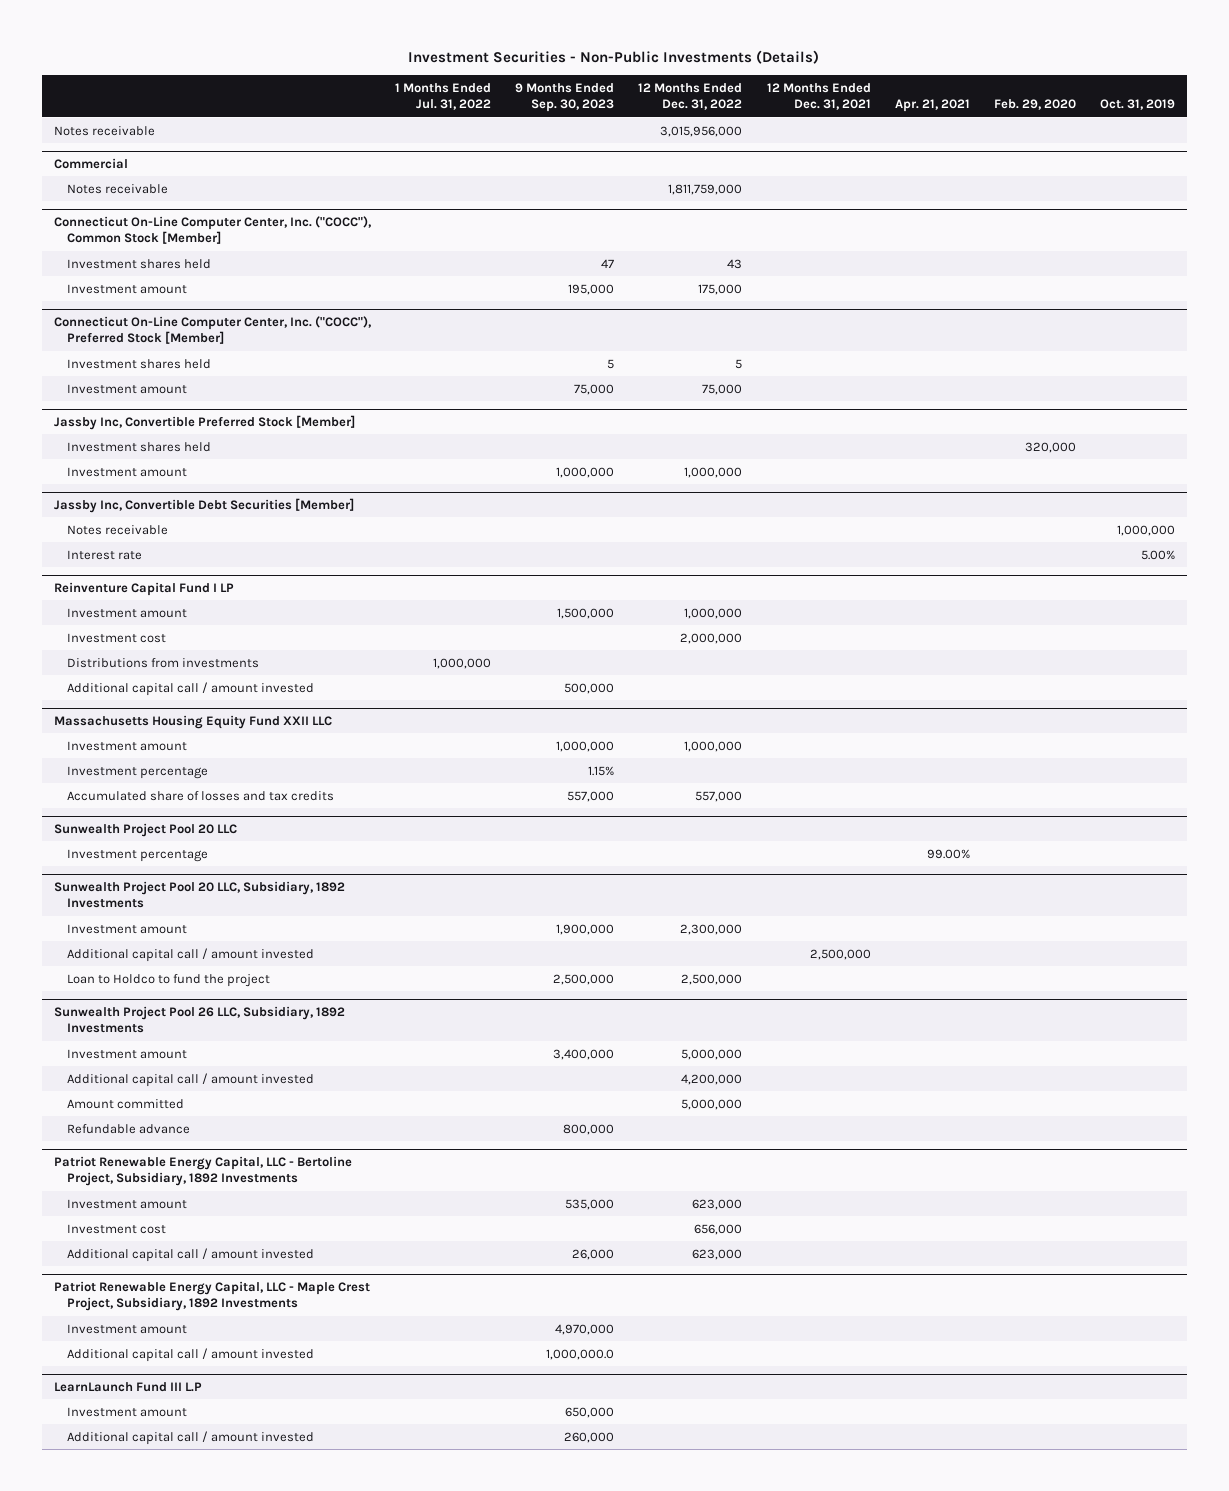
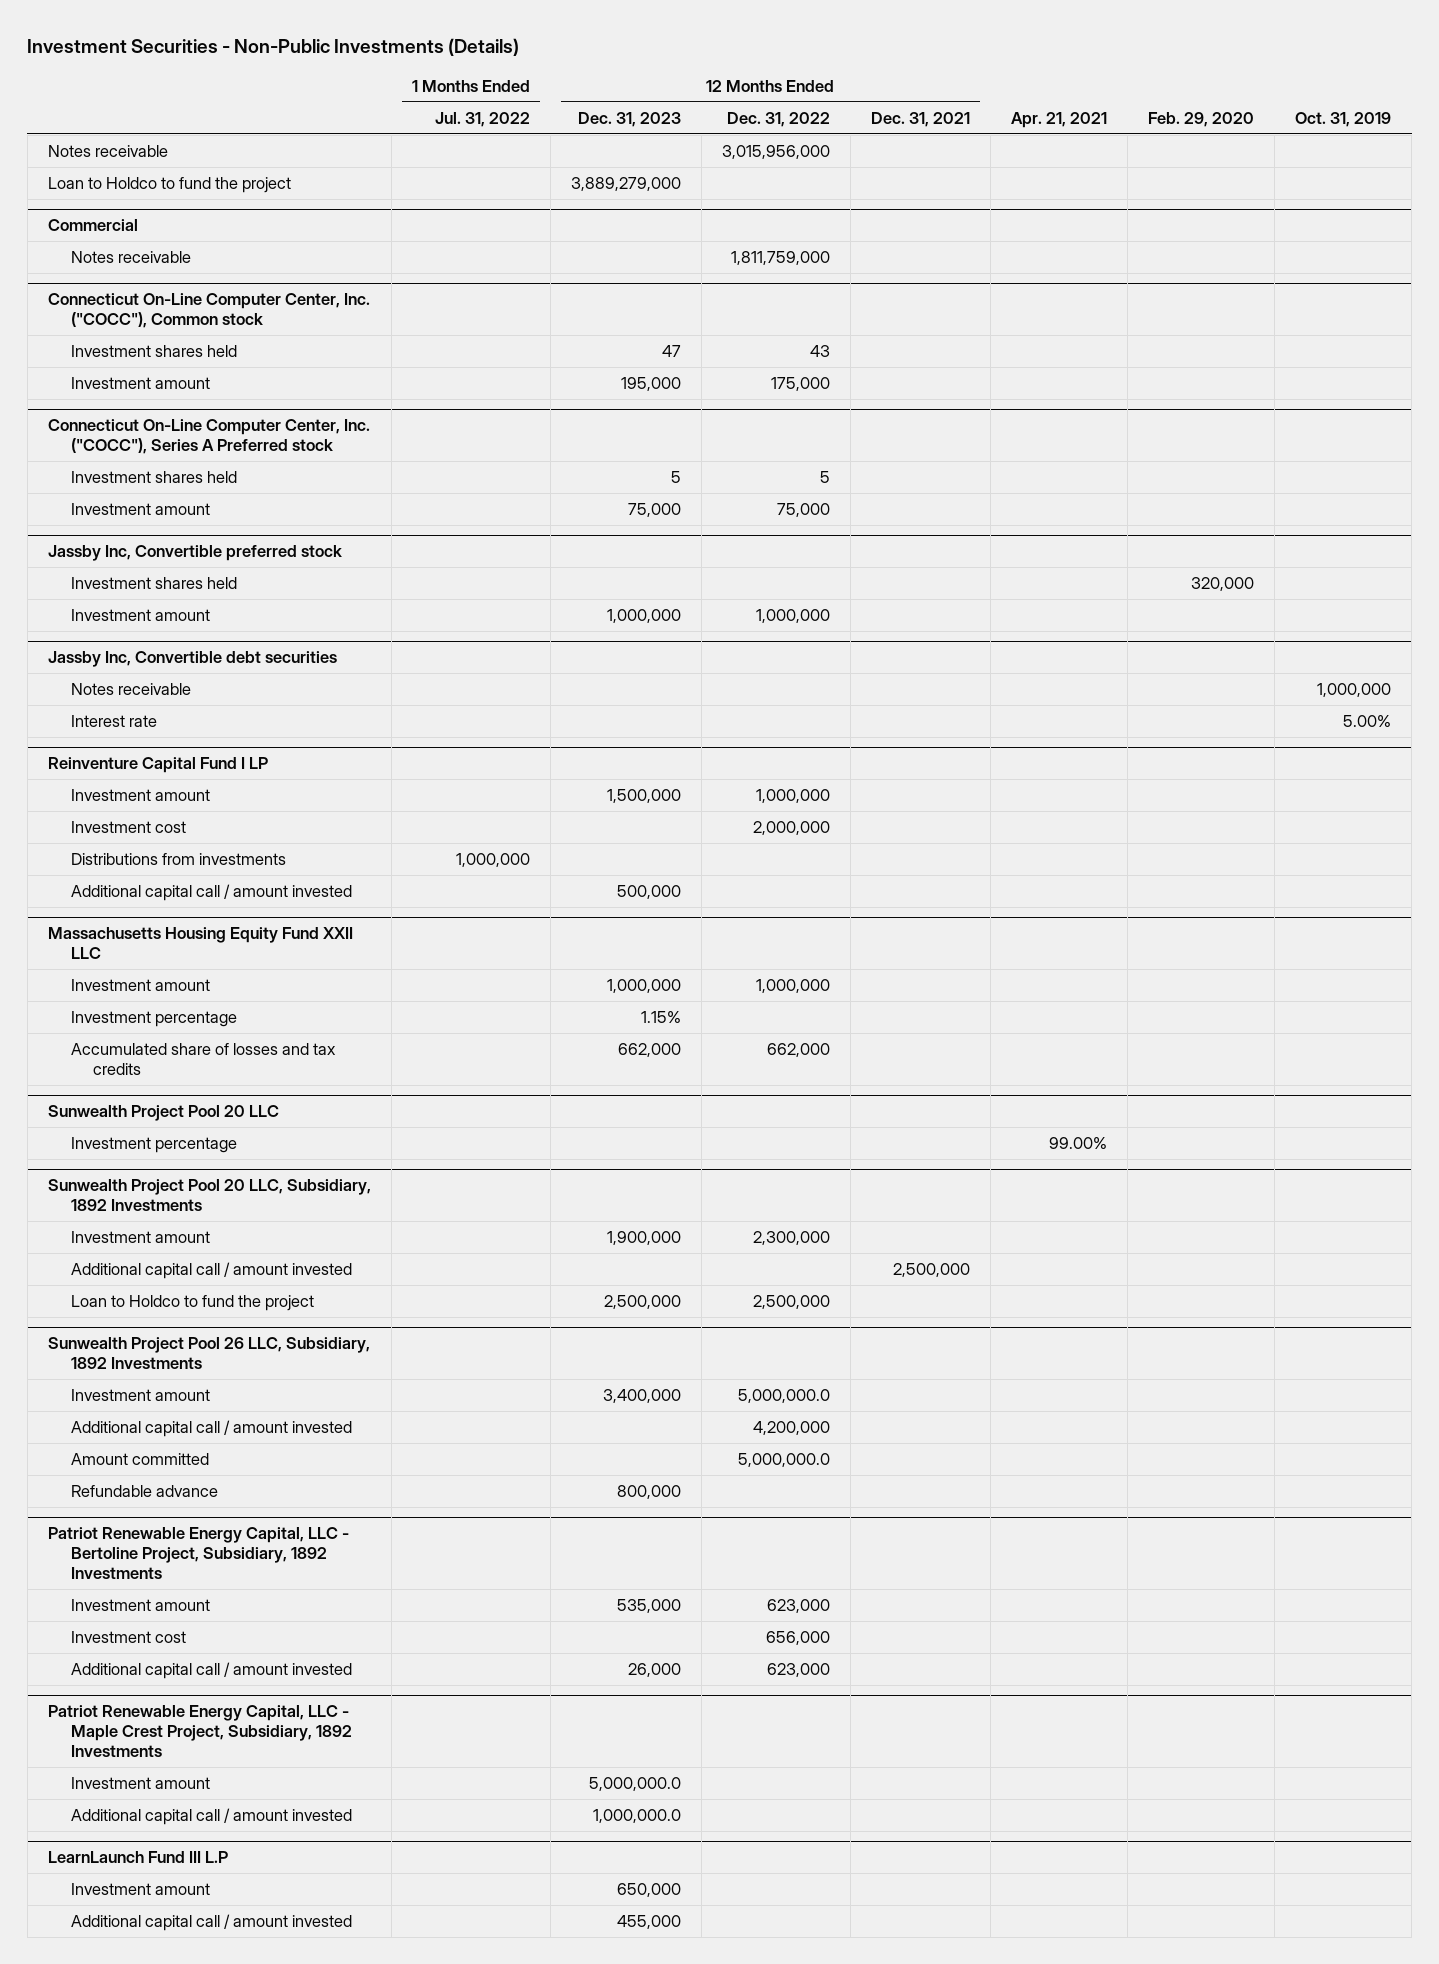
[515,82,615,112] 9 Months Ended Sep. 30, 2023 -> none
none -> [577,111,681,127] Dec. 31, 2023
none -> [47,177,291,194] Loan to Holdco to fund the project
[53,215,371,244] Connecticut On-Line Computer Center, Inc. ("COCC"), Common Stock [Member] -> [47,293,370,329] Connecticut On-Line Computer Center, Inc. ("COCC"), Common stock
[53,315,371,344] Connecticut On-Line Computer Center, Inc. ("COCC"), Preferred Stock [Member] -> [47,419,370,455] Connecticut On-Line Computer Center, Inc. ("COCC"), Series A Preferred stock
[53,414,355,430] Jassby Inc, Convertible Preferred Stock [Member] -> [47,545,342,562] Jassby Inc, Convertible preferred stock
[53,497,354,513] Jassby Inc, Convertible Debt Securities [Member] -> [47,651,337,668] Jassby Inc, Convertible debt securities
[695,790,743,802] 557,000 -> [766,1043,830,1058] 662,000
[681,1048,743,1060] 5,000,000 -> [737,1389,830,1404] 5,000,000.0
[681,1098,743,1110] 5,000,000 -> [737,1453,830,1468] 5,000,000.0

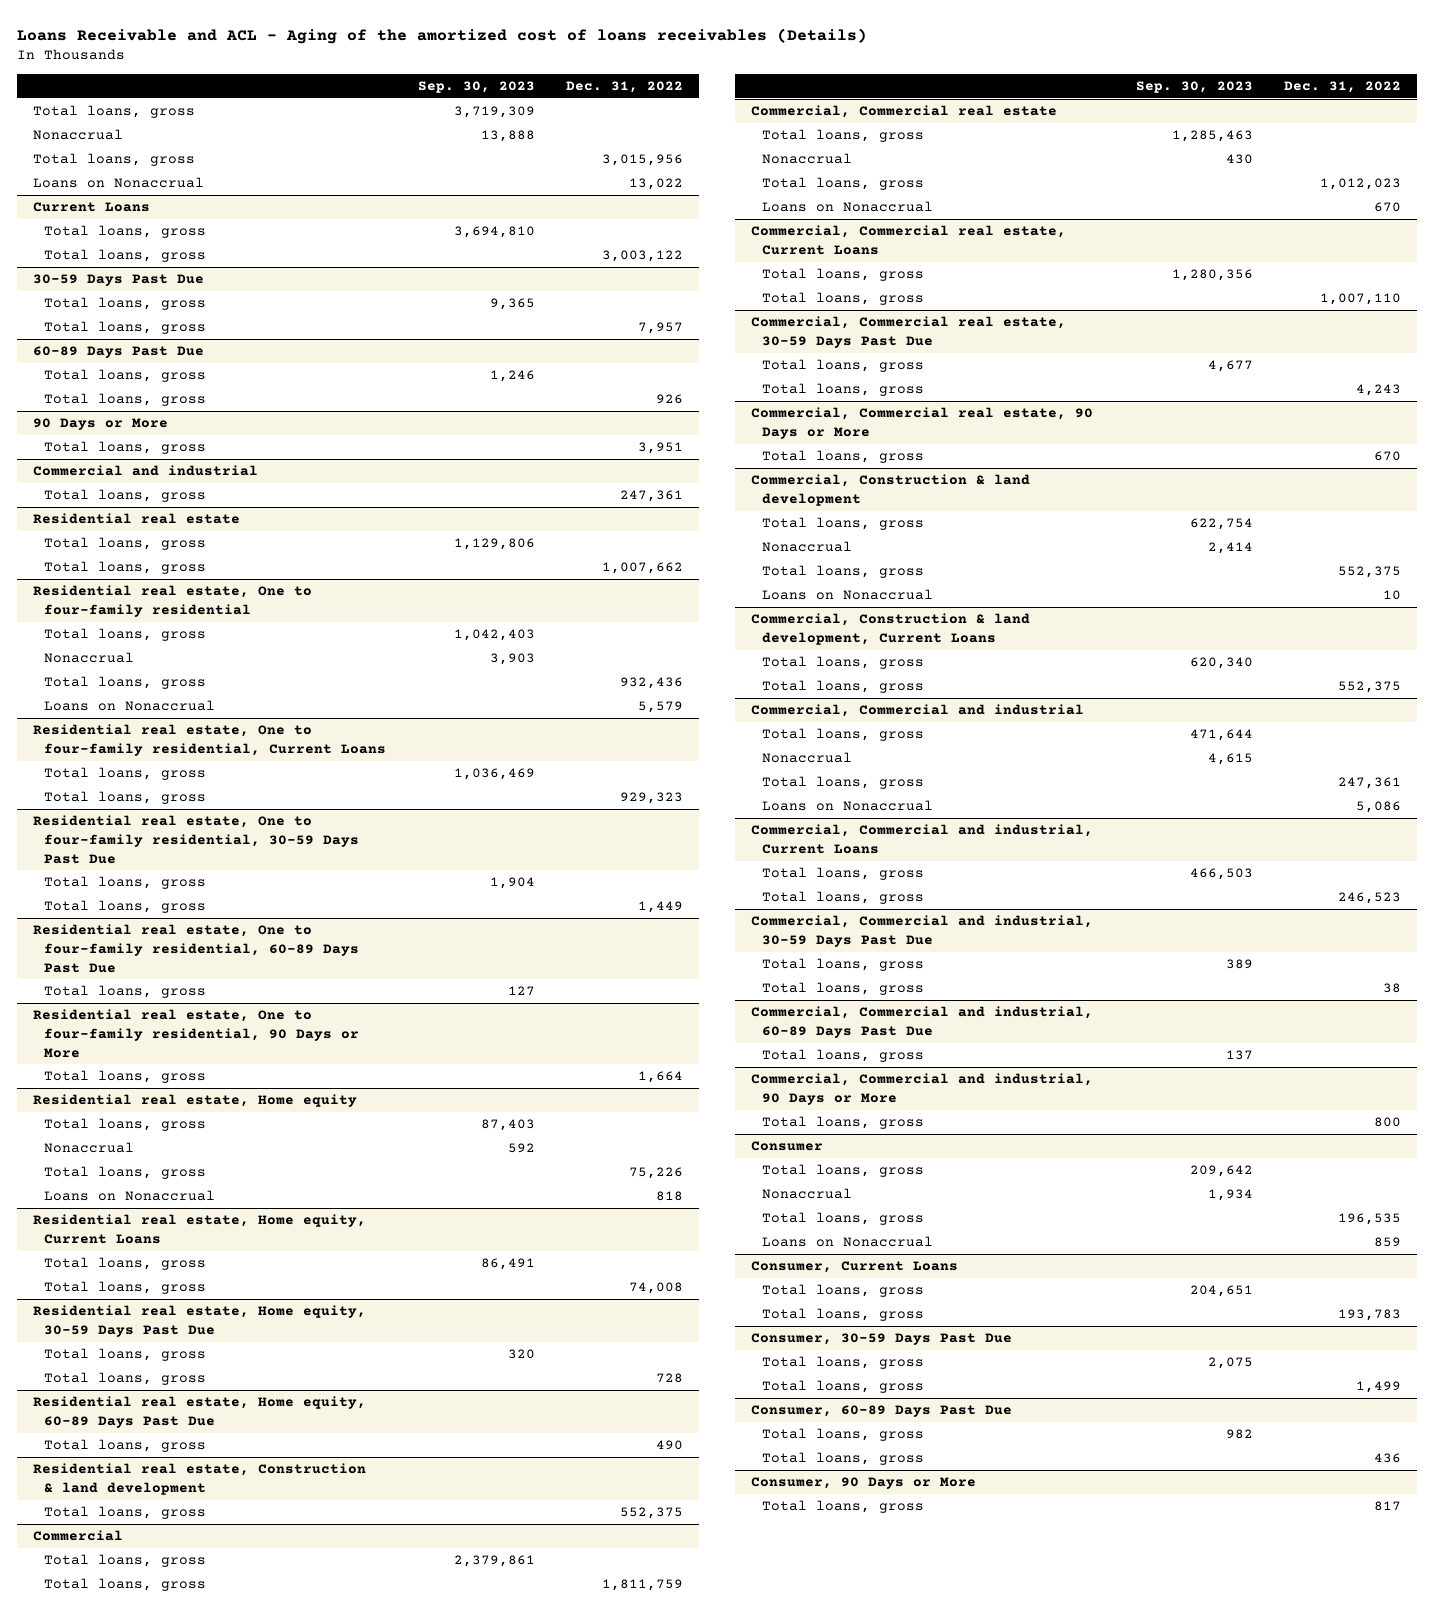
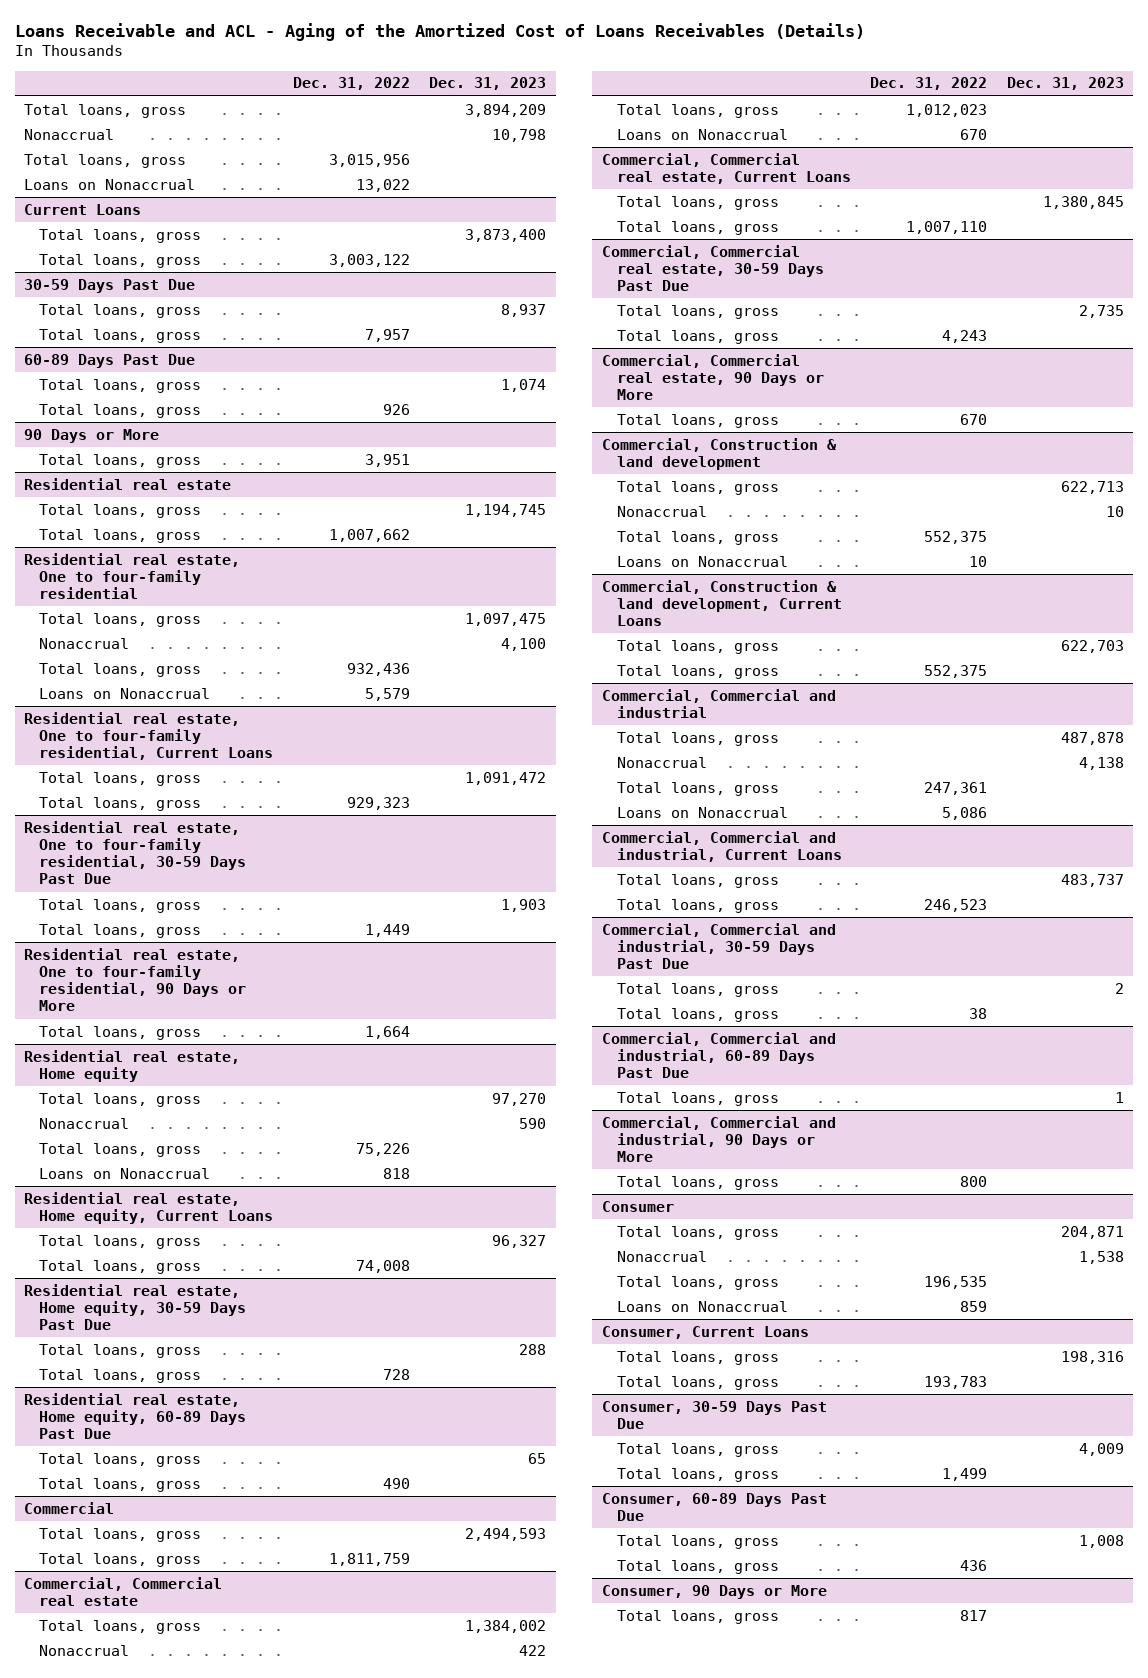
[17,27,868,44] Loans Receivable and ACL - Aging of the amortized cost of loans receivables (Details) -> [14,22,865,41] Loans Receivable and ACL - Aging of the Amortized Cost of Loans Receivables (Details)
[417,80,535,93] Sep. 30, 2023 -> none
none -> [429,77,547,91] Dec. 31, 2023
[33,465,259,477] Commercial and industrial -> none
[43,489,206,503] Total loans, gross -> none
[33,924,359,973] Residential real estate, One to four-family residential, 60-89 Days Past Due -> none
[43,985,206,999] Total loans, gross -> none
none -> [39,1452,202,1467] Total loans, gross
[33,1463,367,1495] Residential real estate, Construction & land development -> none
[43,1506,206,1520] Total loans, gross -> none

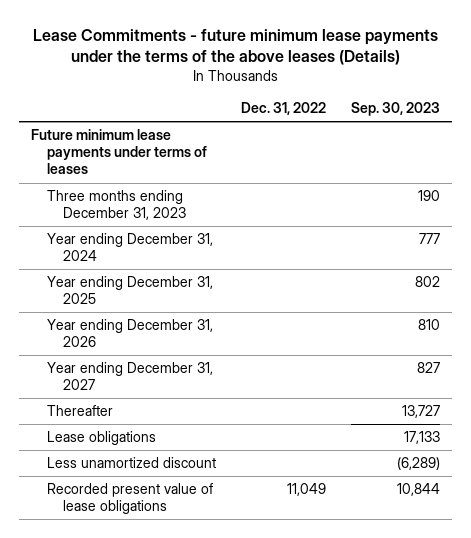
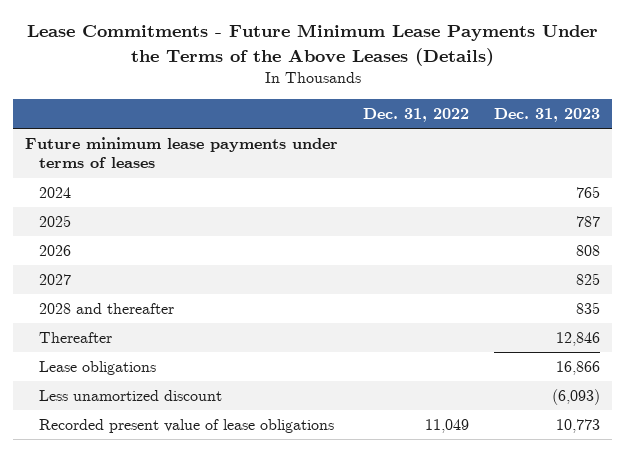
[32,28,438,66] Lease Commitments - future minimum lease payments under the terms of the above leases (Details) -> [26,24,598,66] Lease Commitments - Future Minimum Lease Payments Under the Terms of the Above Leases (Details)
[350,101,440,116] Sep. 30, 2023 -> none
none -> [493,108,600,123] Dec. 31, 2023
[47,190,187,221] Three months ending December 31, 2023 -> none
[47,233,214,262] Year ending December 31, 2024 -> [38,187,71,199] 2024
[47,276,214,305] Year ending December 31, 2025 -> [38,215,71,228] 2025
[47,319,214,348] Year ending December 31, 2026 -> [38,245,71,257] 2026
[47,362,214,391] Year ending December 31, 2027 -> [38,274,71,286] 2027
none -> [38,303,174,315] 2028 and thereafter

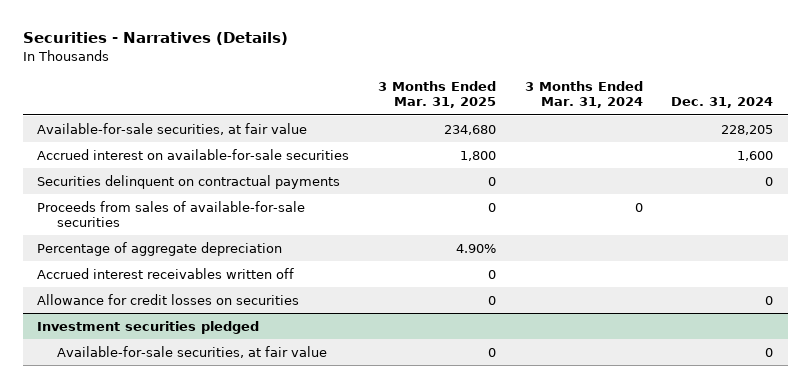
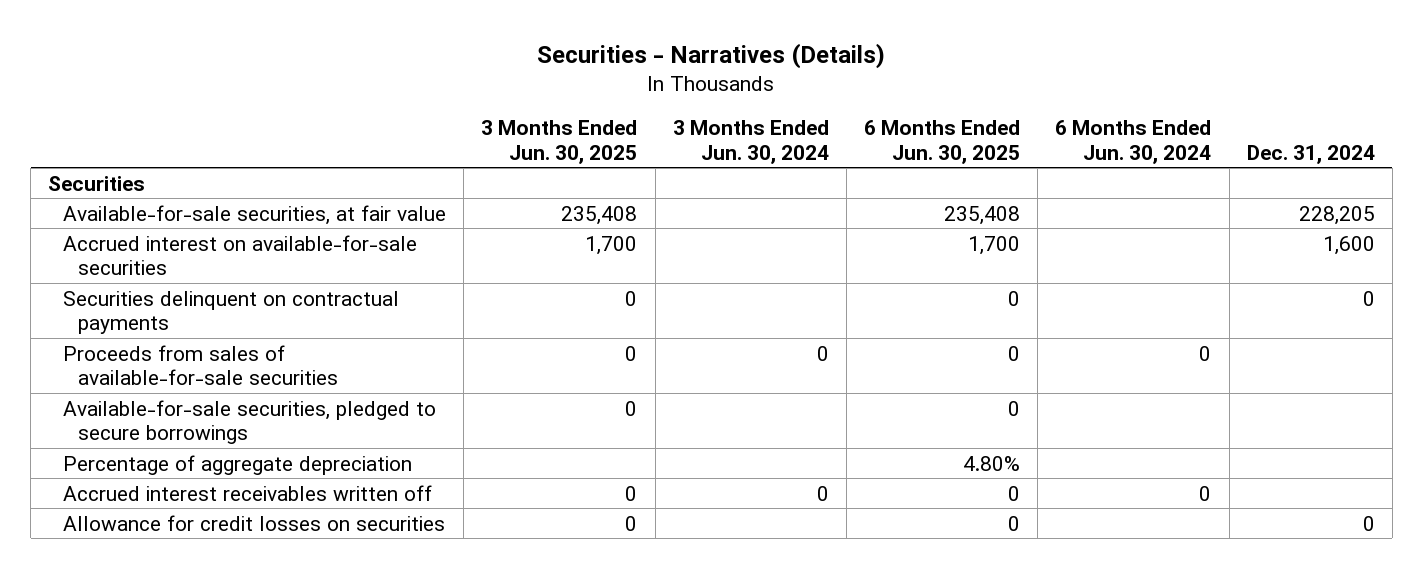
[378,81,497,109] 3 Months Ended Mar. 31, 2025 -> none
[524,81,643,109] 3 Months Ended Mar. 31, 2024 -> none
none -> [481,120,638,164] 3 Months Ended Jun. 30, 2025
none -> [672,120,829,164] 3 Months Ended Jun. 30, 2024
none -> [864,120,1021,164] 6 Months Ended Jun. 30, 2025
none -> [1055,120,1212,164] 6 Months Ended Jun. 30, 2024
none -> [48,175,146,191] Securities
none -> [63,399,437,445] Available-for-sale securities, pledged to secure borrowings
[37,320,260,334] Investment securities pledged -> none
[57,345,328,358] Available-for-sale securities, at fair value -> none

